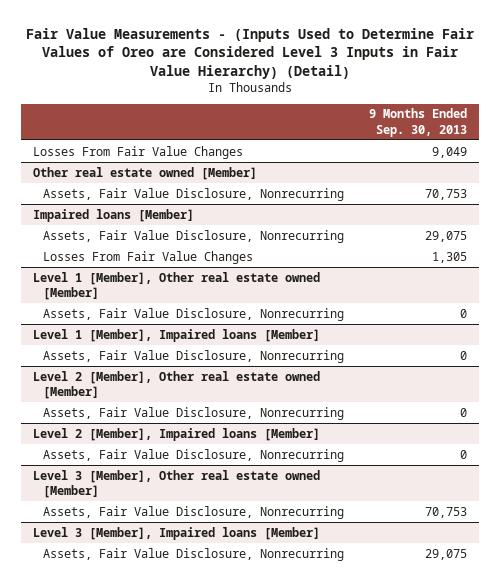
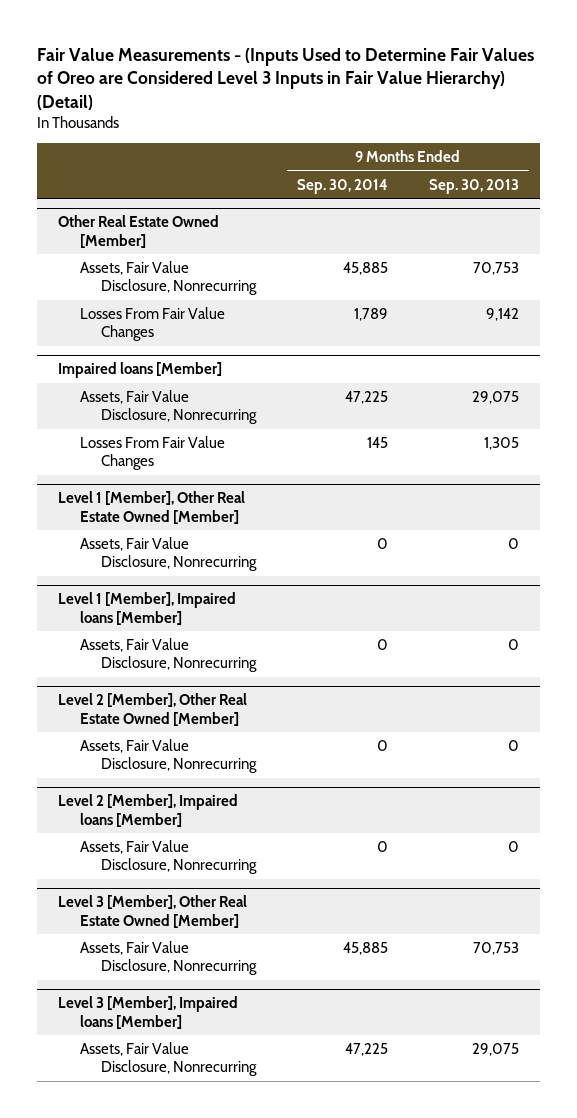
none -> [297,178,389,194] Sep. 30, 2014
[32,145,243,159] Losses From Fair Value Changes -> none
[32,166,257,180] Other real estate owned [Member] -> [57,215,219,248] Other Real Estate Owned [Member]
none -> [79,307,225,342] Losses From Fair Value Changes
[32,271,320,301] Level 1 [Member], Other real estate owned [Member] -> [57,491,245,524] Level 1 [Member], Other Real Estate Owned [Member]
[32,370,320,400] Level 2 [Member], Other real estate owned [Member] -> [57,693,247,726] Level 2 [Member], Other Real Estate Owned [Member]
[32,469,320,499] Level 3 [Member], Other real estate owned [Member] -> [57,895,247,928] Level 3 [Member], Other Real Estate Owned [Member]

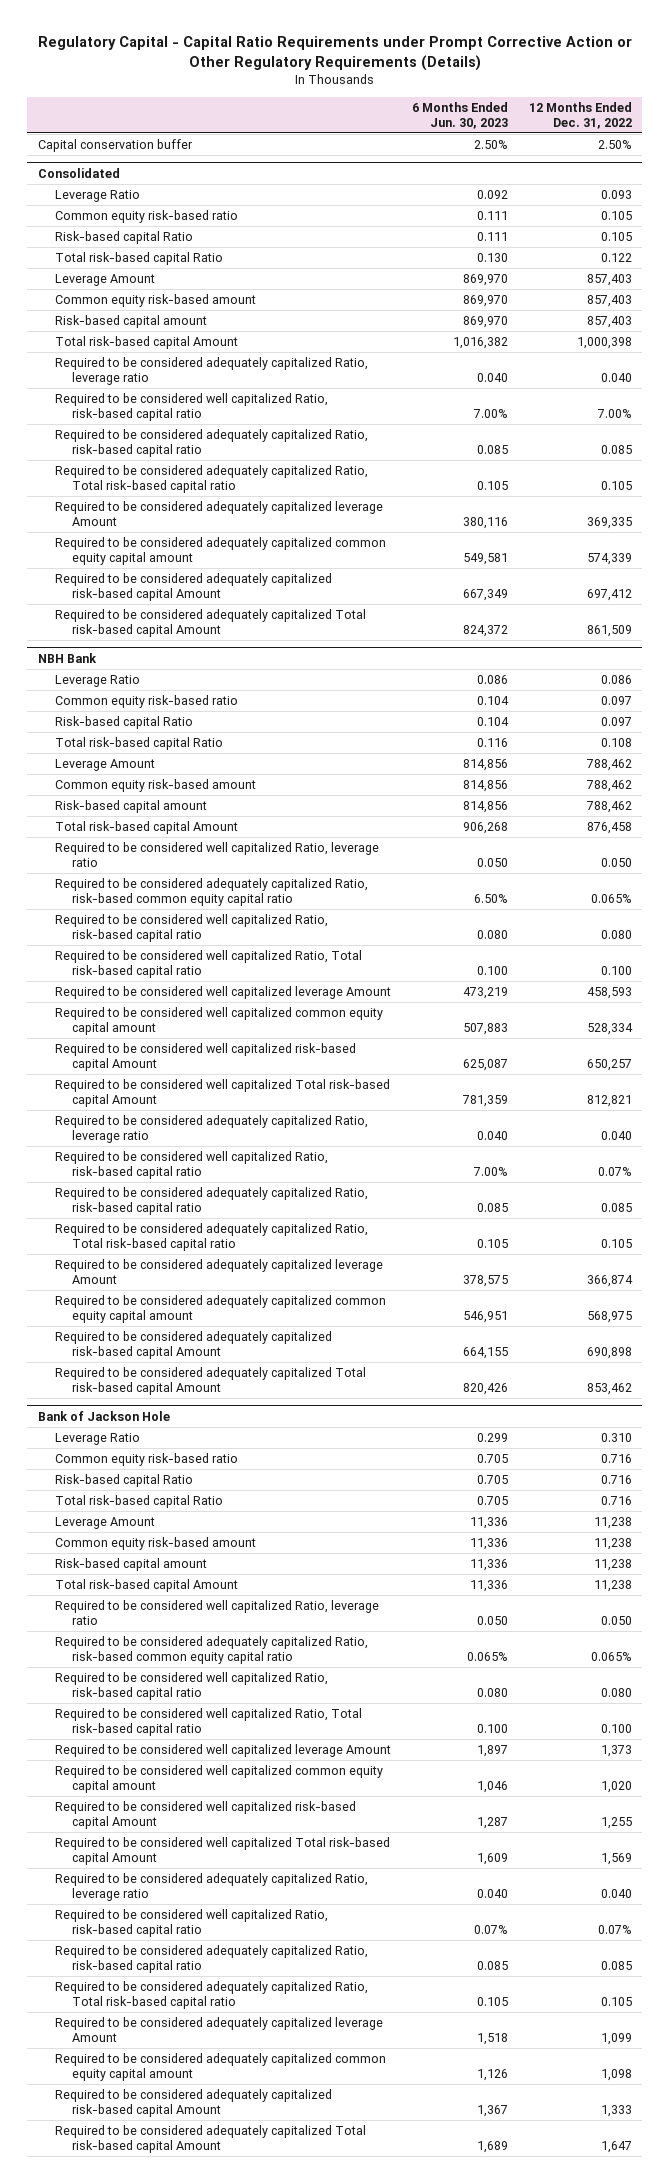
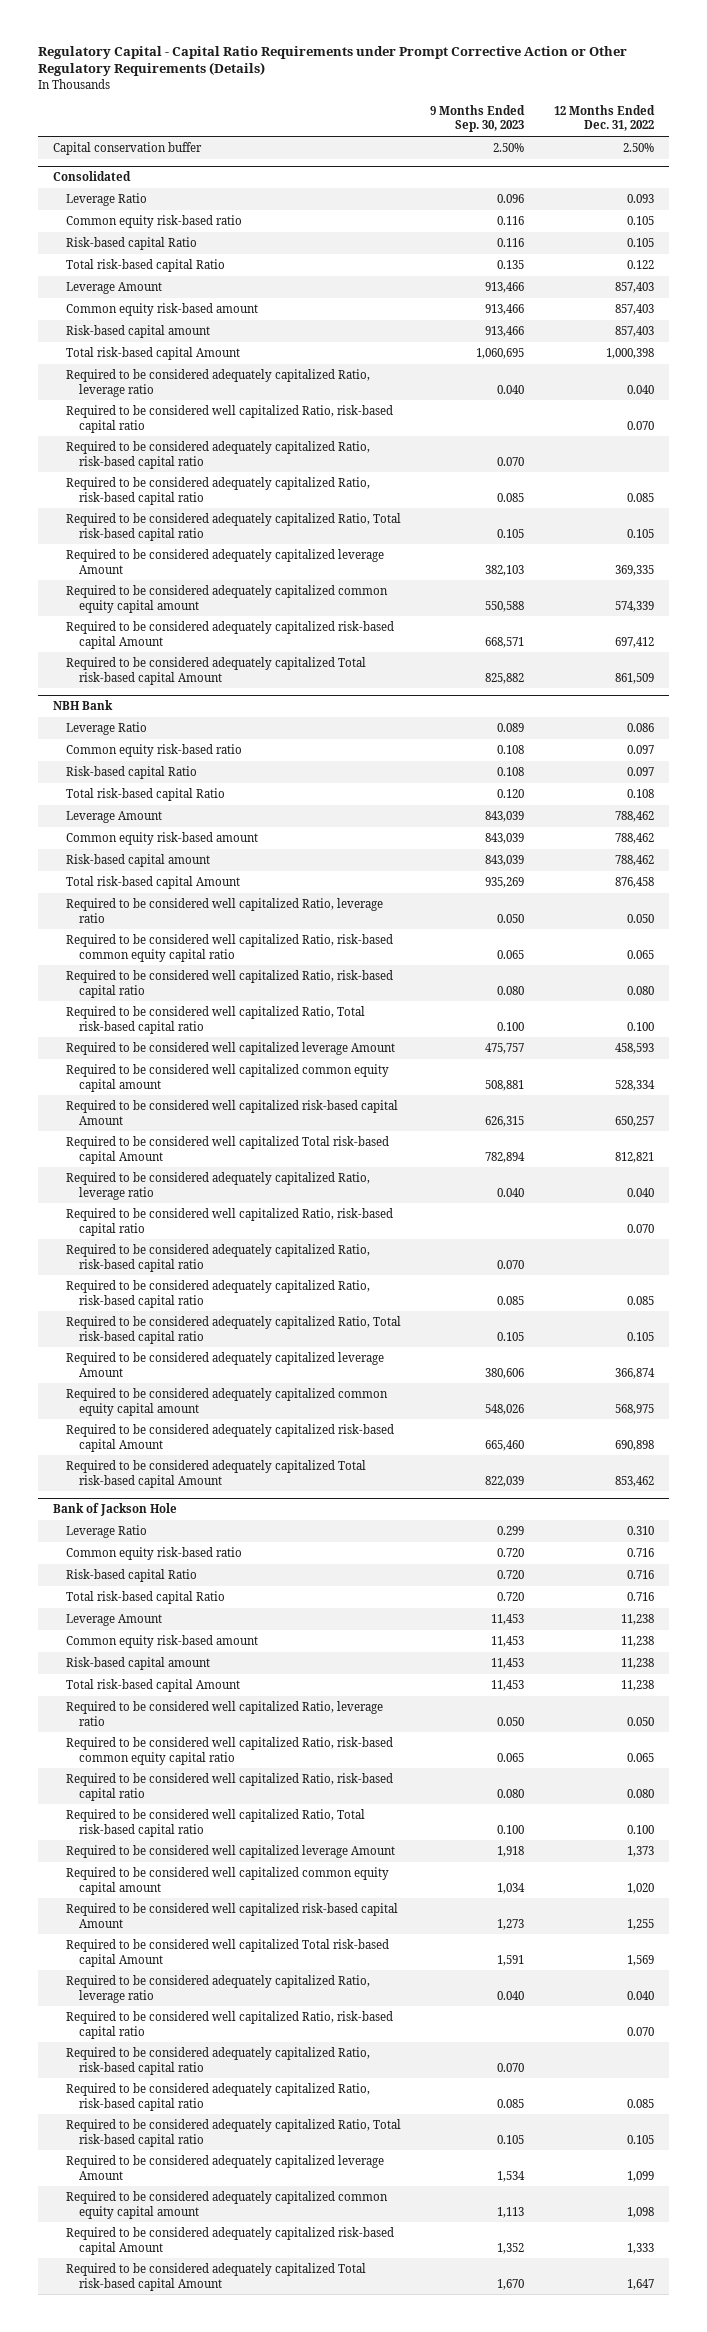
[411,101,508,129] 6 Months Ended Jun. 30, 2023 -> none
none -> [430,104,526,133] 9 Months Ended Sep. 30, 2023
[596,408,632,418] 7.00% -> [626,420,654,430] 0.070
none -> [66,440,371,469] Required to be considered adequately capitalized Ratio, risk-based capital ratio
[54,878,368,906] Required to be considered adequately capitalized Ratio, risk-based common equity capital ratio -> [66,933,394,962] Required to be considered well capitalized Ratio, risk-based common equity capital ratio
[590,893,632,903] 0.065% -> [626,949,654,959] 0.065
[597,1166,632,1176] 0.07% -> [626,1223,654,1233] 0.070
none -> [66,1243,371,1272] Required to be considered adequately capitalized Ratio, risk-based capital ratio
[54,1636,368,1664] Required to be considered adequately capitalized Ratio, risk-based common equity capital ratio -> [66,1736,394,1765] Required to be considered well capitalized Ratio, risk-based common equity capital ratio
[590,1651,632,1661] 0.065% -> [626,1752,654,1762] 0.065
[597,1924,632,1934] 0.07% -> [626,2026,654,2036] 0.070
none -> [66,2046,371,2075] Required to be considered adequately capitalized Ratio, risk-based capital ratio

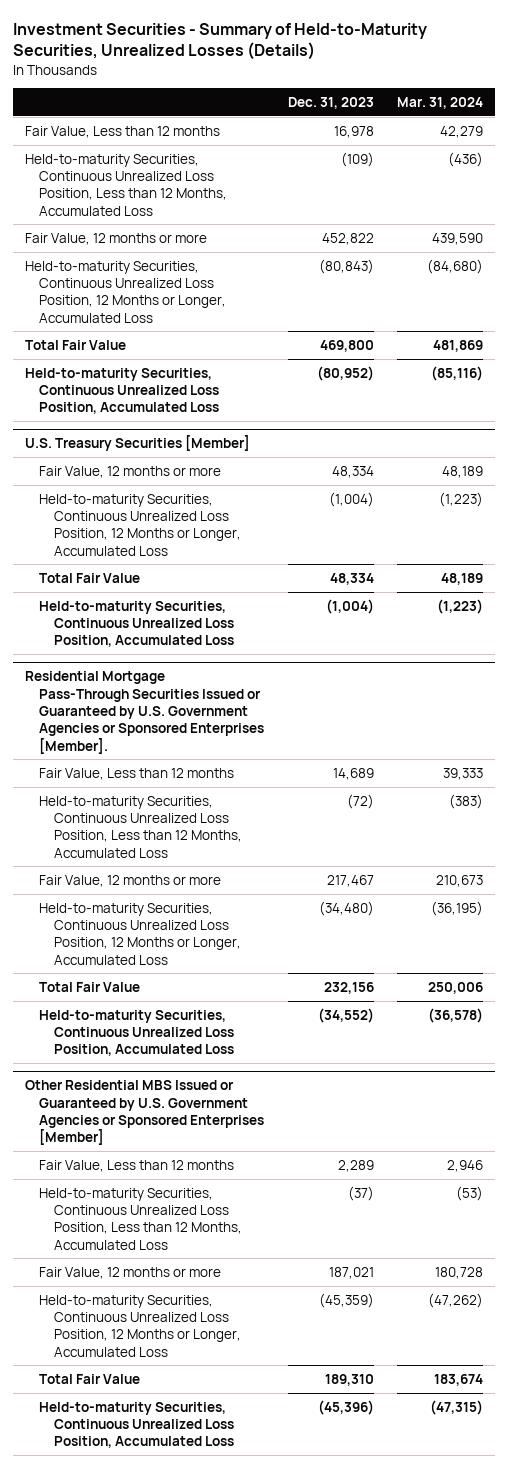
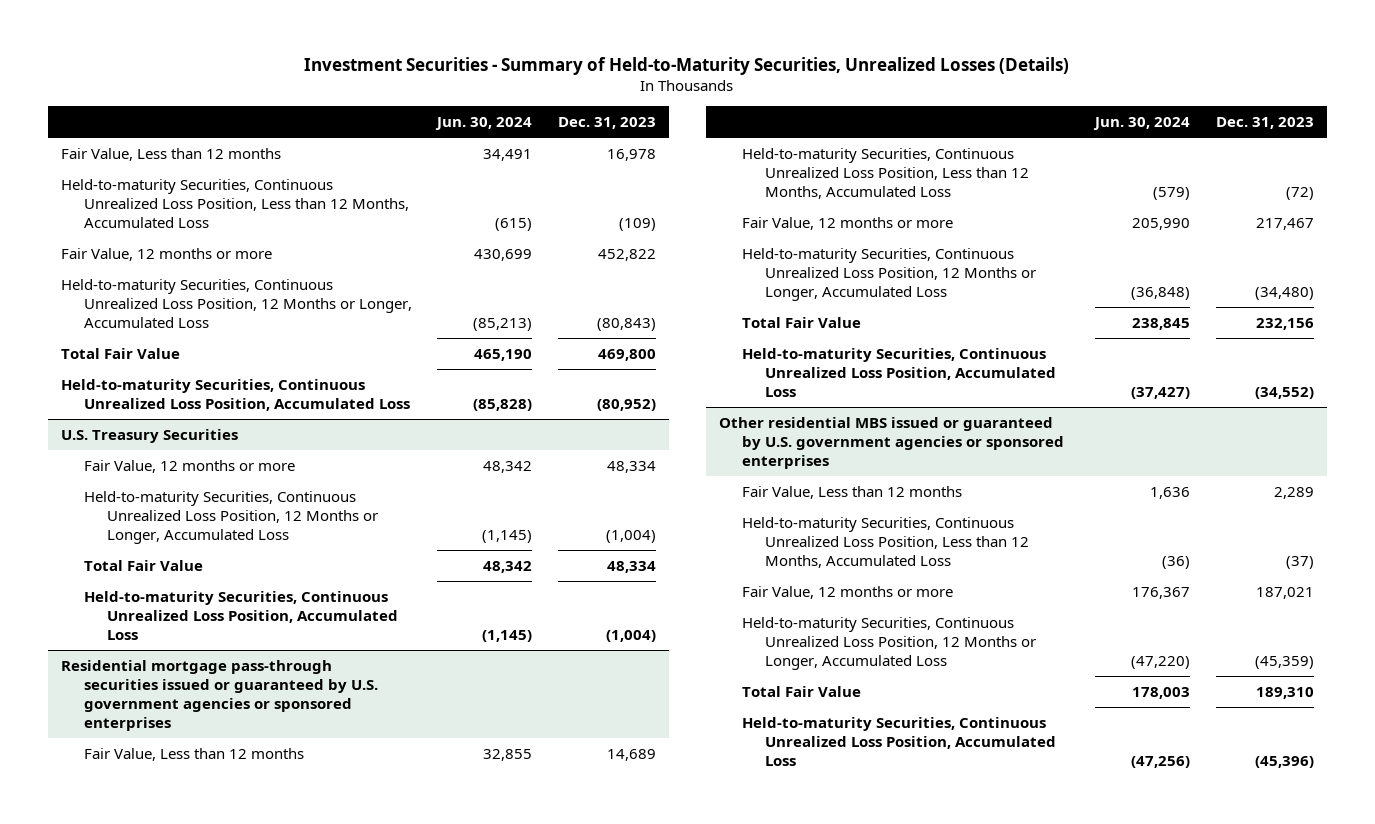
[397,97,484,110] Mar. 31, 2024 -> none
none -> [435,117,533,131] Jun. 30, 2024
[25,435,251,452] U.S. Treasury Securities [Member] -> [60,428,238,443] U.S. Treasury Securities
[25,671,265,754] Residential Mortgage Pass-Through Securities Issued or Guaranteed by U.S. Government Agencies or Sponsored Enterprises [Member]. -> [60,659,378,732] Residential mortgage pass-through securities issued or guaranteed by U.S. government agencies or sponsored enterprises
[25,1080,265,1146] Other Residential MBS Issued or Guaranteed by U.S. Government Agencies or Sponsored Enterprises [Member] -> [718,416,1064,469] Other residential MBS issued or guaranteed by U.S. government agencies or sponsored enterprises

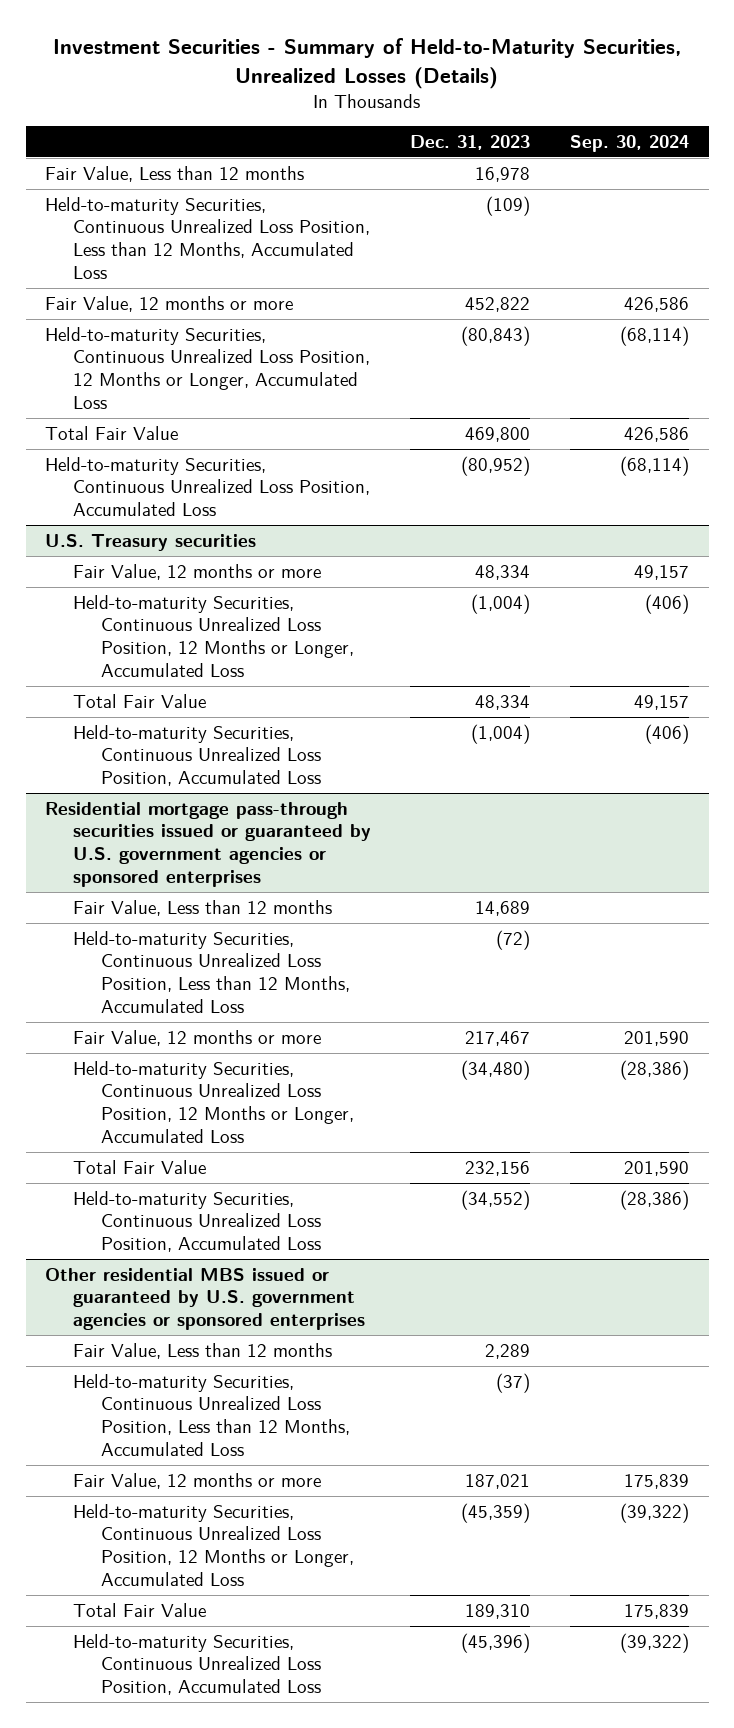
[435,117,533,131] Jun. 30, 2024 -> none
none -> [570,134,690,152] Sep. 30, 2024
[60,428,238,443] U.S. Treasury Securities -> [45,533,257,551] U.S. Treasury securities

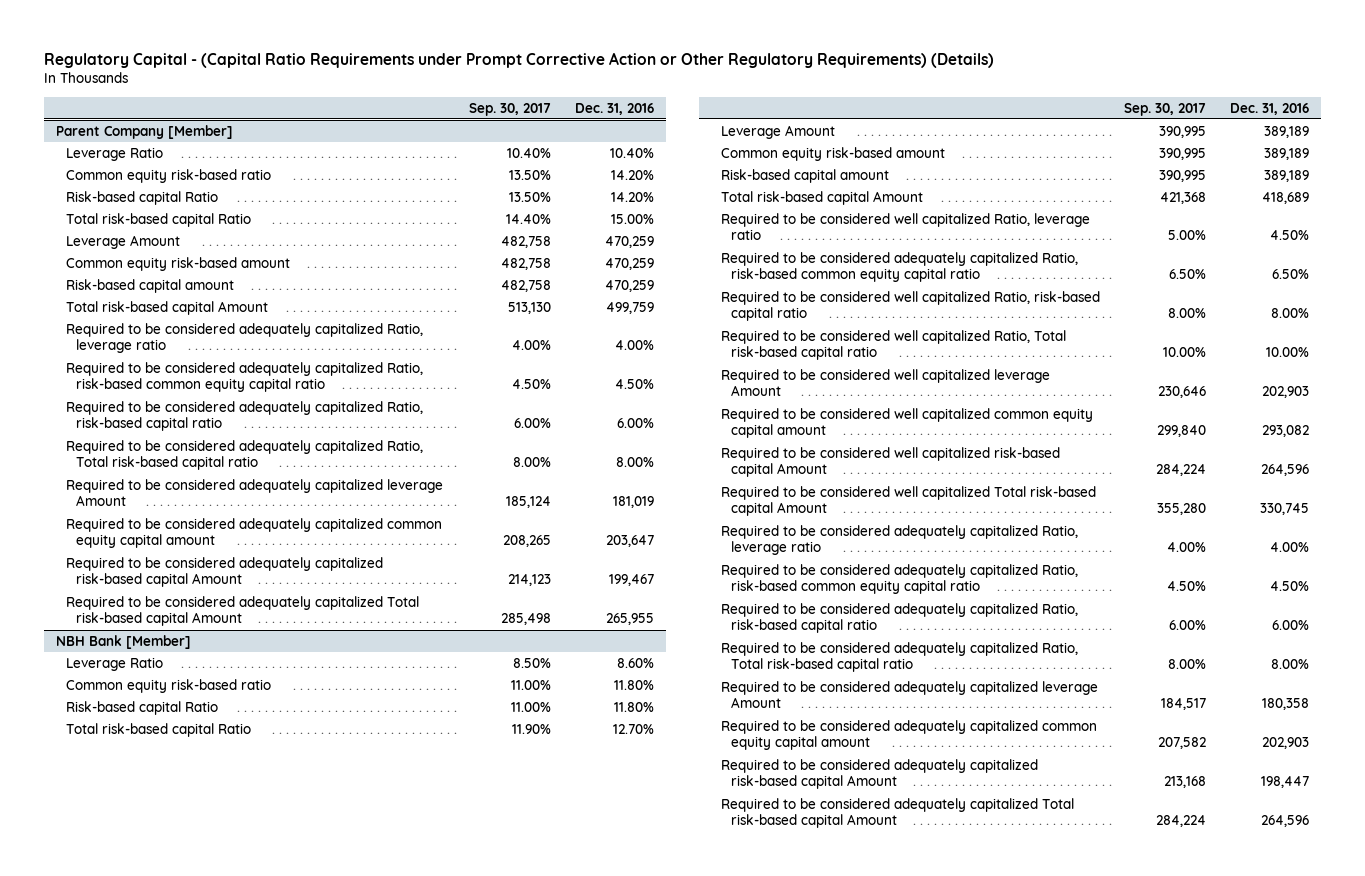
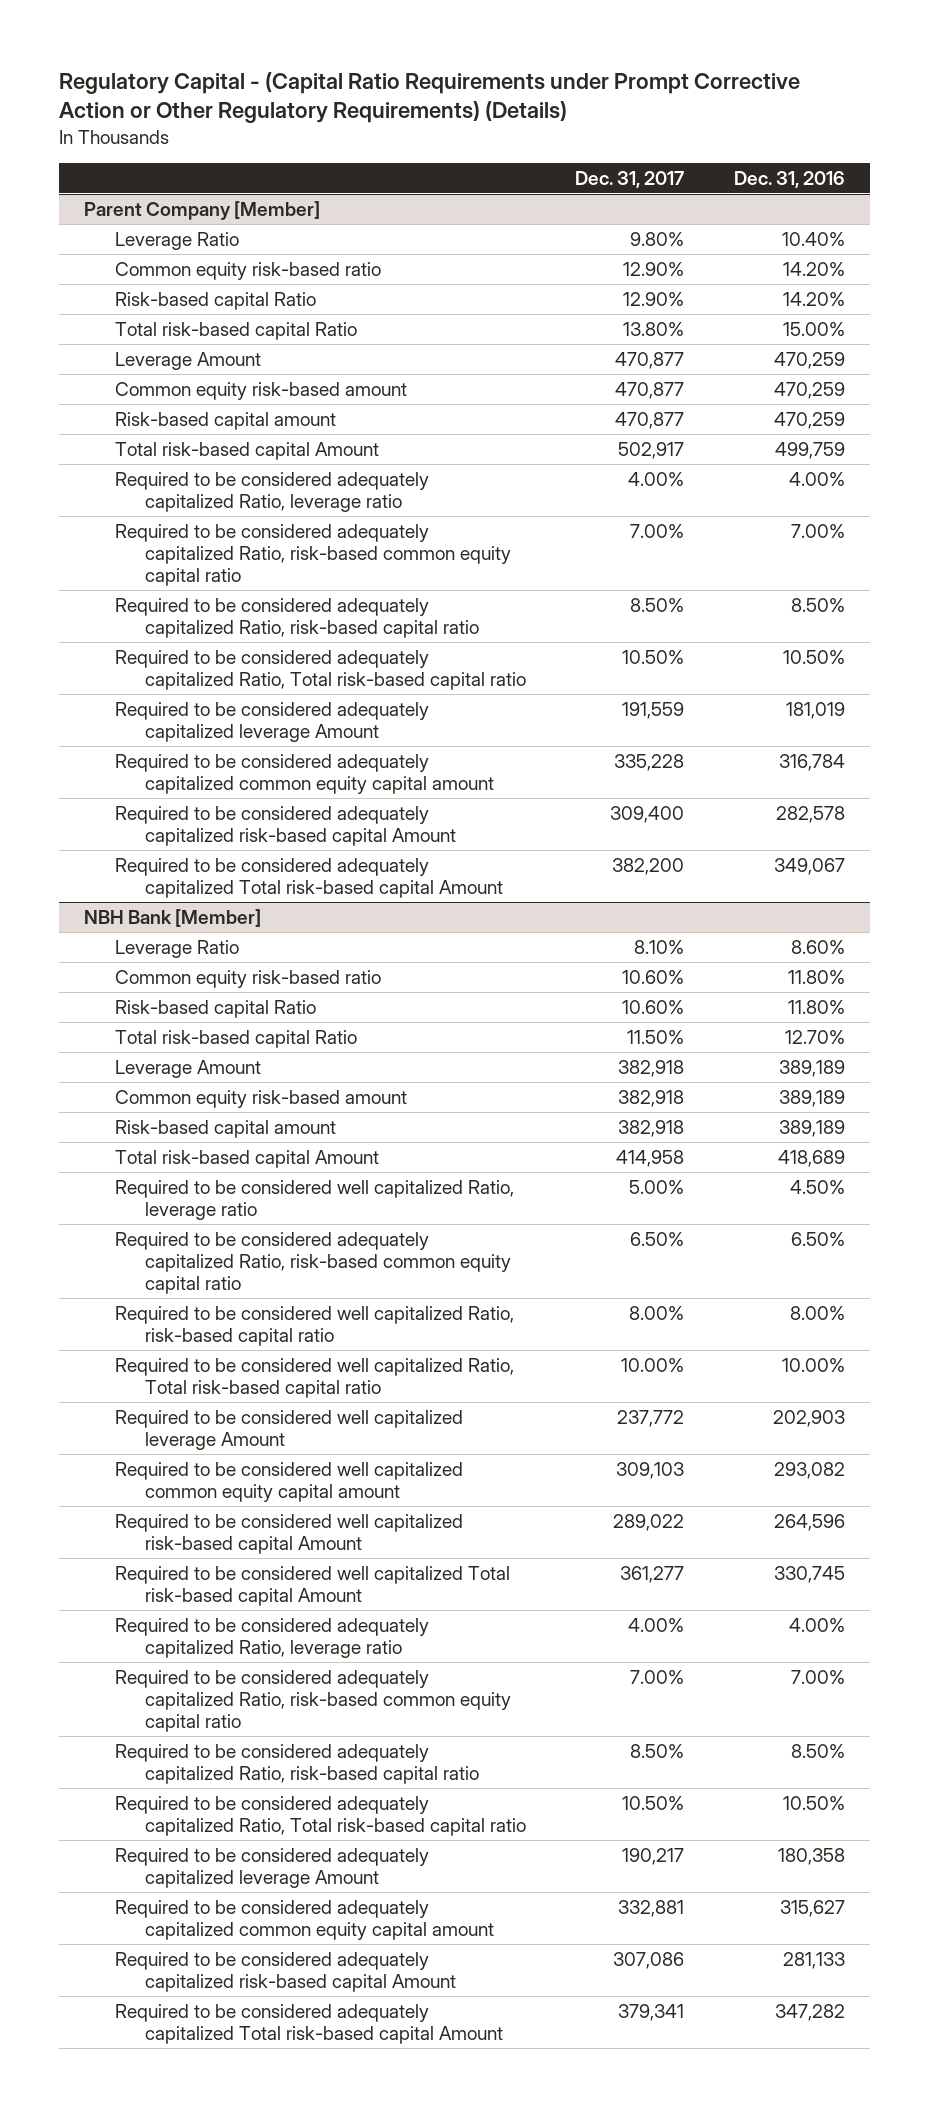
[468,102,551,116] Sep. 30, 2017 -> none
none -> [575,170,685,188] Dec. 31, 2017
[614,379,654,390] 4.50% -> [791,523,846,538] 7.00%
[616,418,654,429] 6.00% -> [791,597,846,612] 8.50%
[615,457,654,468] 8.00% -> [783,649,846,664] 10.50%
[605,535,654,548] 203,647 -> [779,753,846,771] 316,784
[608,574,654,587] 199,467 -> [776,805,846,823] 282,578
[605,613,654,626] 265,955 -> [774,857,846,875] 349,067
[1269,581,1309,592] 4.50% -> [791,1669,846,1684] 7.00%
[1271,620,1309,631] 6.00% -> [791,1743,846,1758] 8.50%
[1270,659,1309,670] 8.00% -> [783,1795,846,1810] 10.50%
[1261,737,1309,750] 202,903 -> [780,1899,846,1917] 315,627
[1260,776,1309,789] 198,447 -> [783,1951,846,1969] 281,133
[1260,815,1309,828] 264,596 -> [775,2003,846,2021] 347,282

